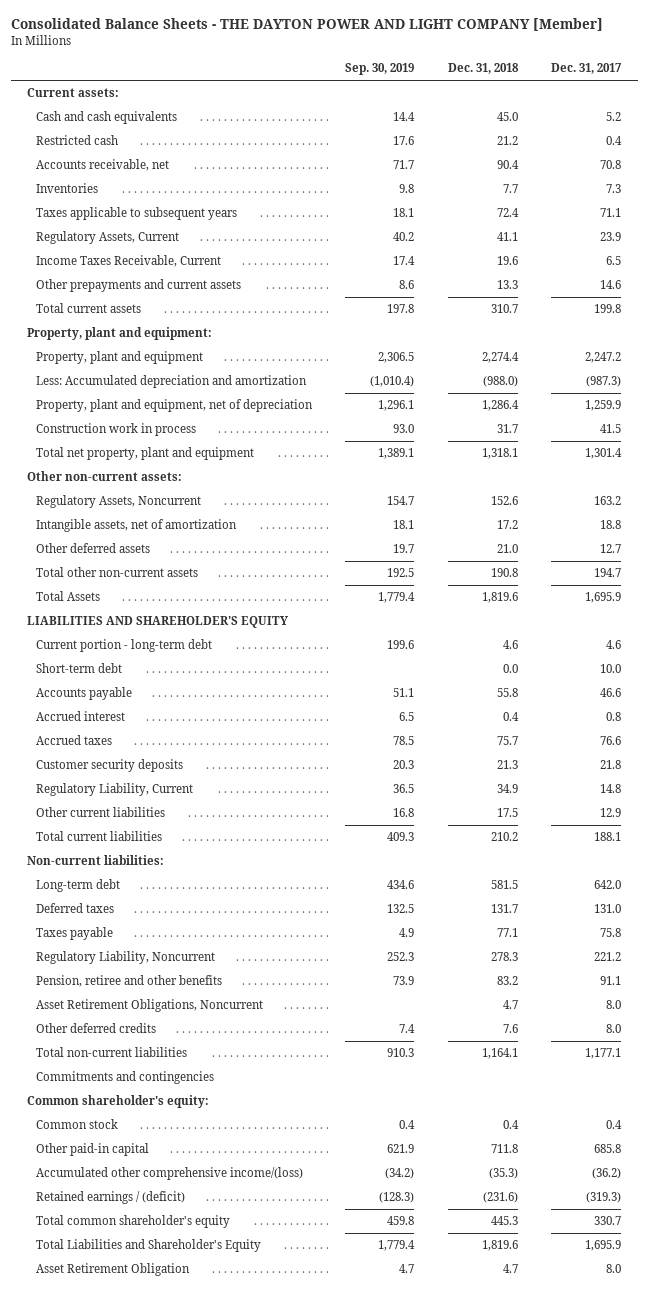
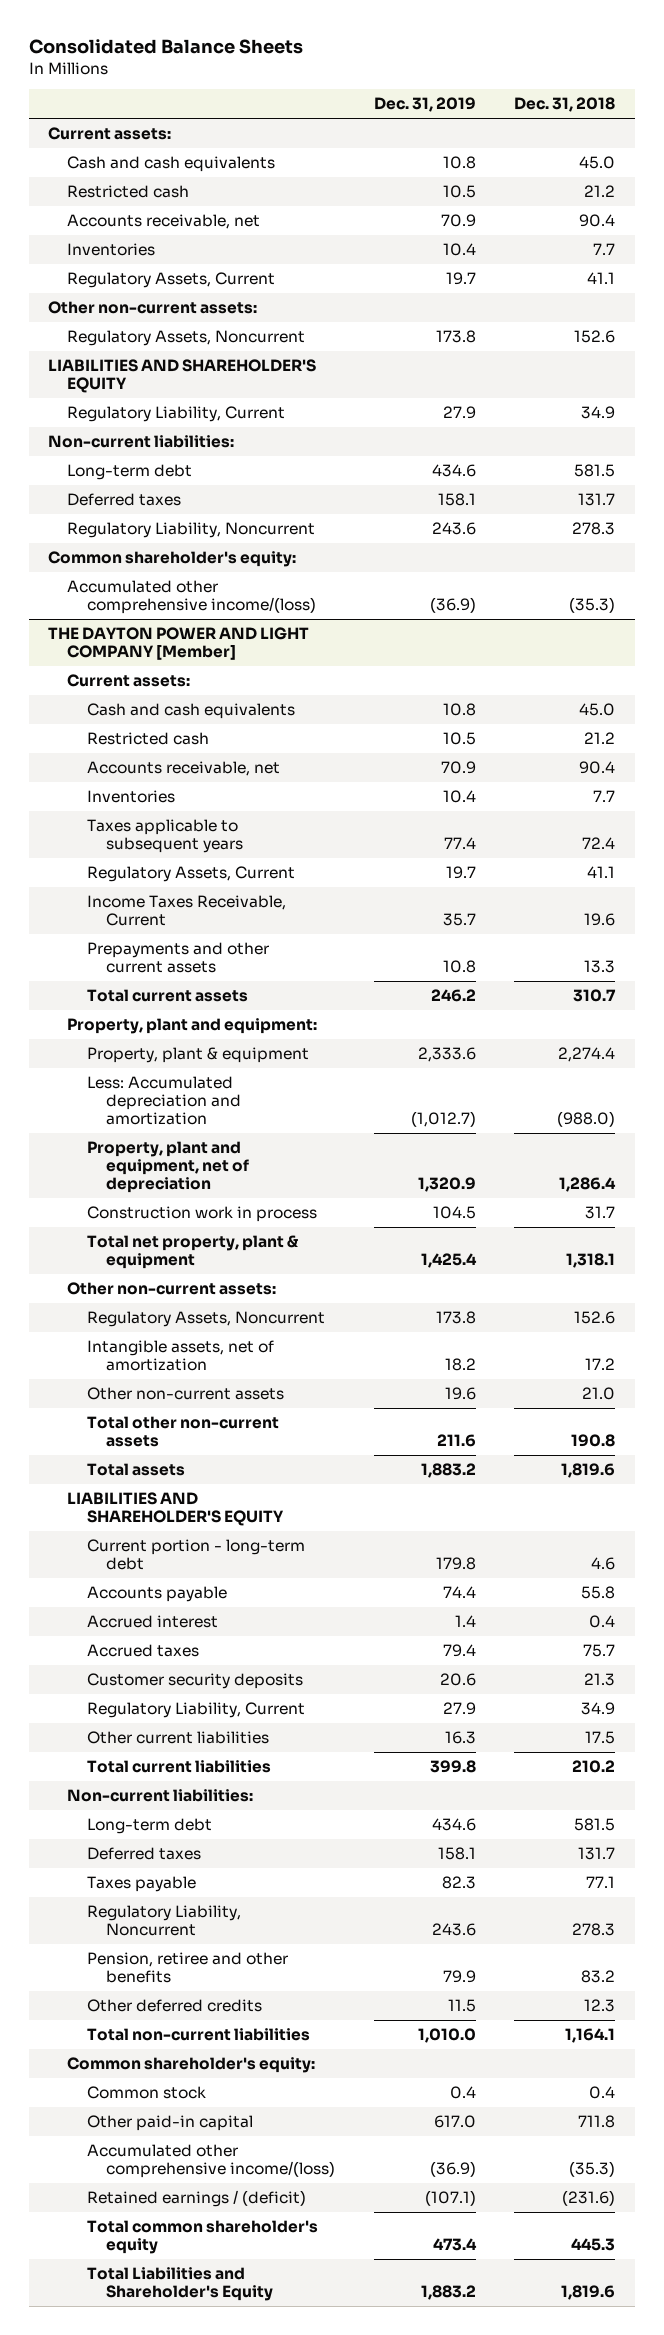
[10,17,603,31] Consolidated Balance Sheets - THE DAYTON POWER AND LIGHT COMPANY [Member] -> [28,38,303,54] Consolidated Balance Sheets
[345,63,415,76] Sep. 30, 2019 -> none
[551,63,623,75] Dec. 31, 2017 -> none
none -> [373,97,476,113] Dec. 31, 2019
none -> [67,272,276,289] Regulatory Assets, Current
none -> [48,301,258,315] Other non-current assets:
none -> [67,330,306,347] Regulatory Assets, Noncurrent
none -> [48,359,317,393] LIABILITIES AND SHAREHOLDER'S EQUITY
none -> [67,406,286,423] Regulatory Liability, Current
none -> [48,435,235,449] Non-current liabilities:
none -> [67,464,193,481] Long-term debt
none -> [67,493,182,507] Deferred taxes
none -> [67,522,316,539] Regulatory Liability, Noncurrent
none -> [48,551,297,568] Common shareholder's equity:
none -> [67,580,316,614] Accumulated other comprehensive income/(loss)
none -> [48,627,310,660] THE DAYTON POWER AND LIGHT COMPANY [Member]
none -> [67,674,191,688] Current assets:
none -> [86,703,295,720] Cash and cash equivalents
none -> [86,732,209,746] Restricted cash
none -> [86,761,280,777] Accounts receivable, net
none -> [86,790,175,804] Inventories
[36,279,242,293] Other prepayments and current assets -> [86,942,269,973] Prepayments and other current assets
[36,351,204,365] Property, plant and equipment -> [86,1047,309,1064] Property, plant & equipment
[36,447,255,461] Total net property, plant and equipment -> [86,1235,298,1269] Total net property, plant & equipment
[36,543,151,554] Other deferred assets -> [86,1387,284,1401] Other non-current assets
[36,591,101,602] Total Assets -> [86,1463,185,1477] Total assets
[36,663,123,674] Short-term debt -> none
[36,999,264,1013] Asset Retirement Obligations, Noncurrent -> none
[502,1024,518,1034] 7.6 -> [584,1999,616,2013] 12.3
[36,1071,215,1085] Commitments and contingencies -> none
[36,1263,191,1277] Asset Retirement Obligation -> none

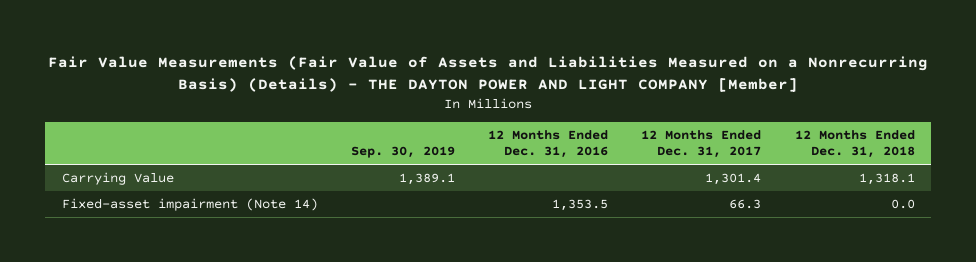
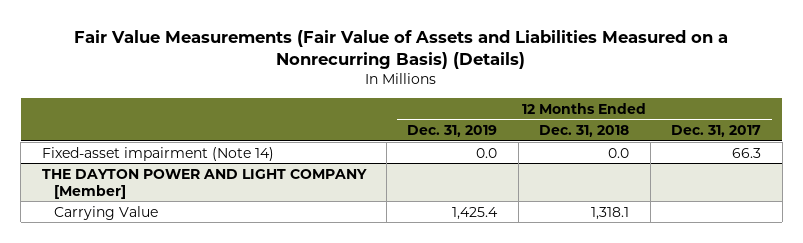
[48,55,929,92] Fair Value Measurements (Fair Value of Assets and Liabilities Measured on a Nonrecurring Basis) (Details) - THE DAYTON POWER AND LIGHT COMPANY [Member] -> [74,29,729,69] Fair Value Measurements (Fair Value of Assets and Liabilities Measured on a Nonrecurring Basis) (Details)
[350,146,455,159] Sep. 30, 2019 -> none
[488,129,609,159] 12 Months Ended Dec. 31, 2016 -> none
none -> [407,125,498,138] Dec. 31, 2019
[61,172,174,186] Carrying Value -> none
none -> [41,168,367,199] THE DAYTON POWER AND LIGHT COMPANY [Member]
none -> [54,205,159,220] Carrying Value

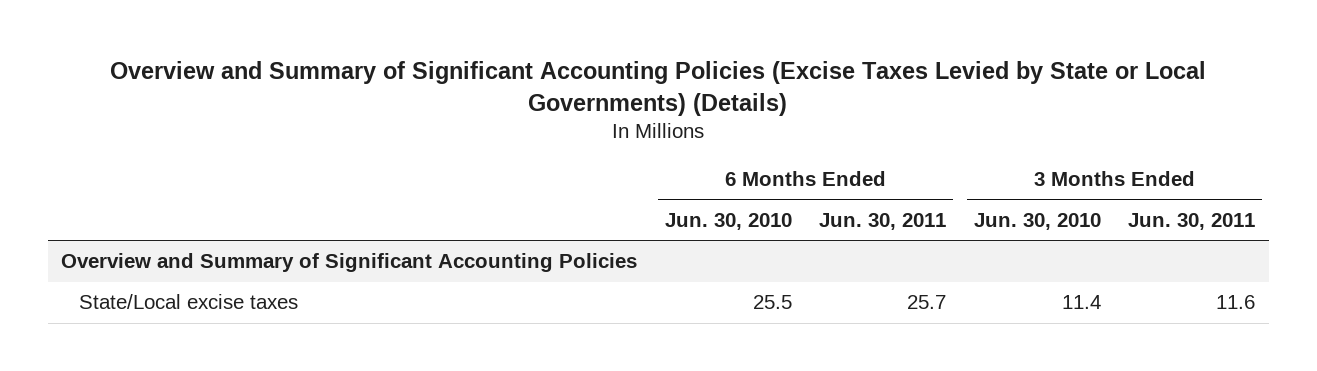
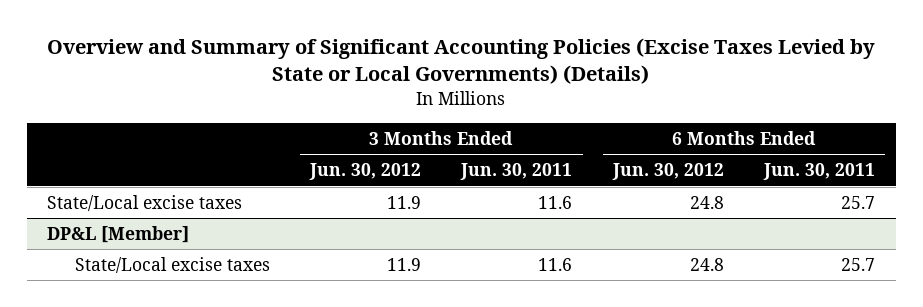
[664,212,792,230] Jun. 30, 2010 -> none
[973,212,1101,230] Jun. 30, 2010 -> none
none -> [309,163,422,181] Jun. 30, 2012
none -> [611,163,724,181] Jun. 30, 2012
[61,253,638,273] Overview and Summary of Significant Accounting Policies -> none
none -> [47,226,190,244] DP&L [Member]
none -> [74,257,270,274] State/Local excise taxes

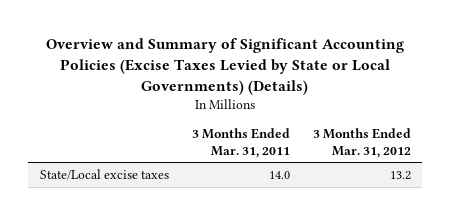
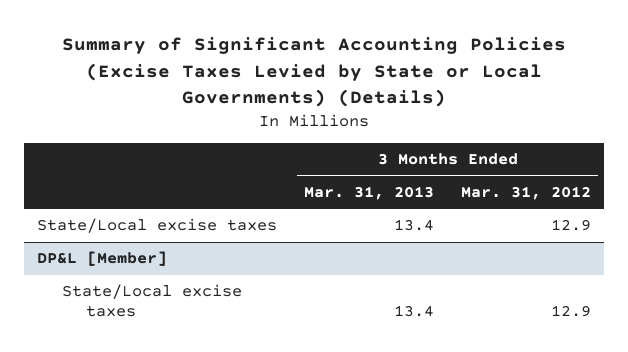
[46,38,405,95] Overview and Summary of Significant Accounting Policies (Excise Taxes Levied by State or Local Governments) (Details) -> [62,37,567,107] Summary of Significant Accounting Policies (Excise Taxes Levied by State or Local Governments) (Details)
[191,128,290,158] 3 Months Ended Mar. 31, 2011 -> none
none -> [304,185,435,200] Mar. 31, 2013
[389,171,411,181] 13.2 -> [550,219,591,232] 12.9
none -> [37,251,168,267] DP&L [Member]
none -> [61,284,242,318] State/Local excise taxes

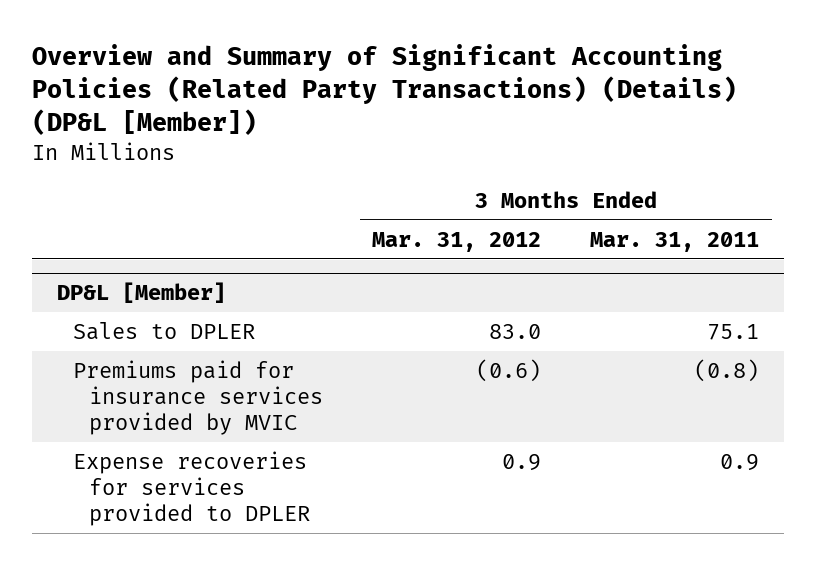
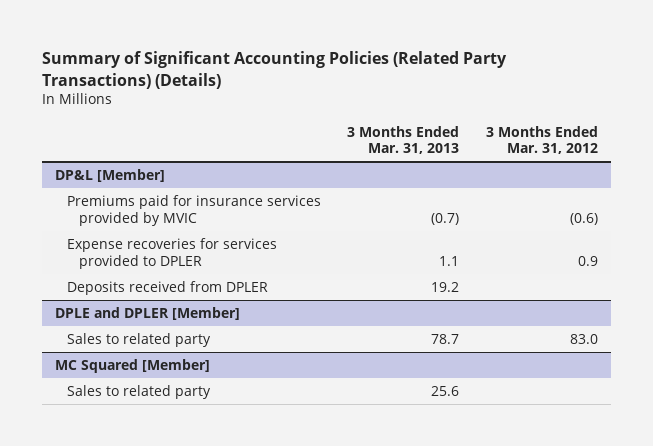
[32,44,738,136] Overview and Summary of Significant Accounting Policies (Related Party Transactions) (Details) (DP&L [Member]) -> [42,50,508,89] Summary of Significant Accounting Policies (Related Party Transactions) (Details)
[590,231,760,252] Mar. 31, 2011 -> none
none -> [347,125,460,155] 3 Months Ended Mar. 31, 2013
[72,321,255,340] Sales to DPLER -> none
none -> [67,281,269,296] Deposits received from DPLER
none -> [55,307,241,321] DPLE and DPLER [Member]
none -> [67,333,212,348] Sales to related party
none -> [55,359,211,374] MC Squared [Member]
none -> [67,385,212,400] Sales to related party

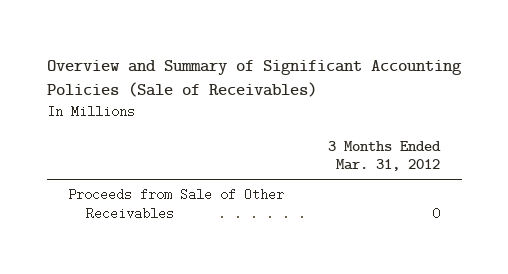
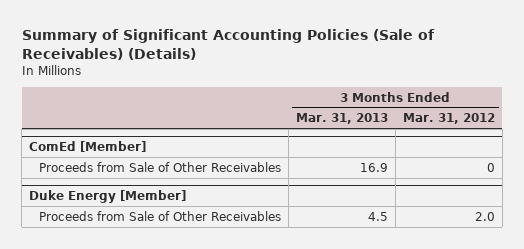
[46,59,462,98] Overview and Summary of Significant Accounting Policies (Sale of Receivables) -> [21,29,435,60] Summary of Significant Accounting Policies (Sale of Receivables) (Details)
none -> [296,113,389,125] Mar. 31, 2013
none -> [29,141,147,153] ComEd [Member]
none -> [29,190,187,204] Duke Energy [Member]
none -> [39,210,282,221] Proceeds from Sale of Other Receivables

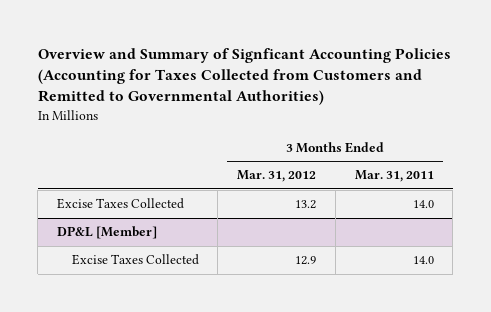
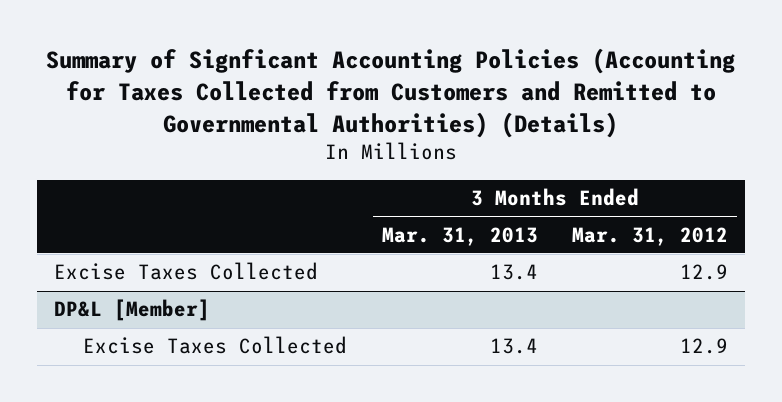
[37,48,451,106] Overview and Summary of Signficant Accounting Policies (Accounting for Taxes Collected from Customers and Remitted to Governmental Authorities) -> [45,48,735,138] Summary of Signficant Accounting Policies (Accounting for Taxes Collected from Customers and Remitted to Governmental Authorities) (Details)
[354,170,434,183] Mar. 31, 2011 -> none
none -> [381,226,538,246] Mar. 31, 2013
[295,200,317,210] 13.2 -> [680,264,729,281] 12.9

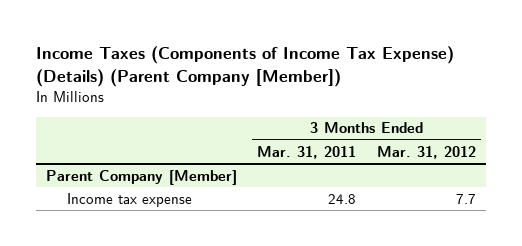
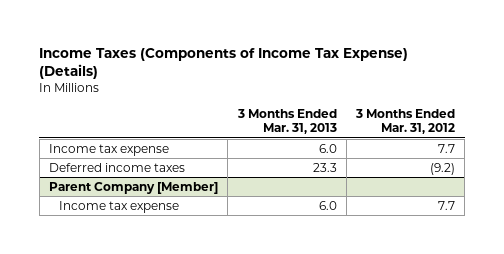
[36,45,455,87] Income Taxes (Components of Income Tax Expense) (Details) (Parent Company [Member]) -> [39,47,409,80] Income Taxes (Components of Income Tax Expense) (Details)
[257,145,357,159] Mar. 31, 2011 -> none
none -> [236,109,337,135] 3 Months Ended Mar. 31, 2013
none -> [49,143,170,156] Income tax expense
none -> [49,162,186,172] Deferred income taxes

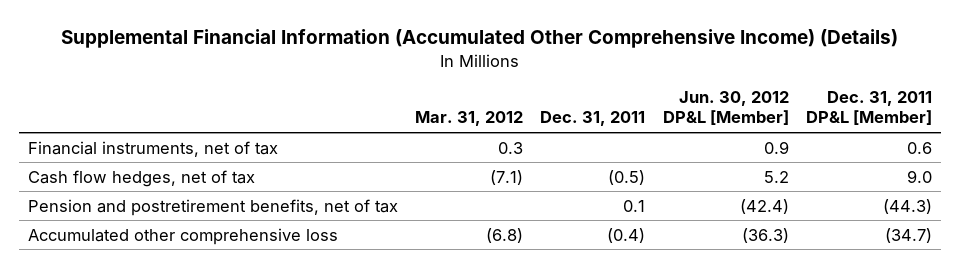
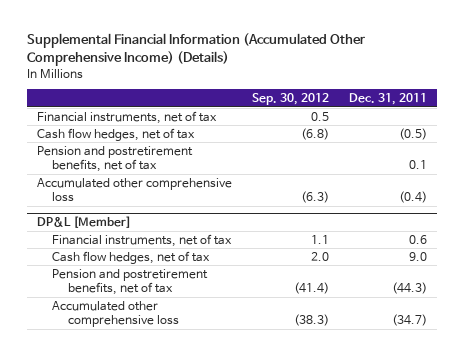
[415,111,524,127] Mar. 31, 2012 -> none
[662,91,789,126] Jun. 30, 2012 DP&L [Member] -> none
[806,91,933,126] Dec. 31, 2011 DP&L [Member] -> none
none -> [251,93,329,106] Sep. 30, 2012
none -> [36,216,131,229] DP&L [Member]
none -> [52,233,233,247] Financial instruments, net of tax
none -> [52,250,211,264] Cash flow hedges, net of tax
none -> [52,268,209,296] Pension and postretirement benefits, net of tax
none -> [52,300,180,328] Accumulated other comprehensive loss

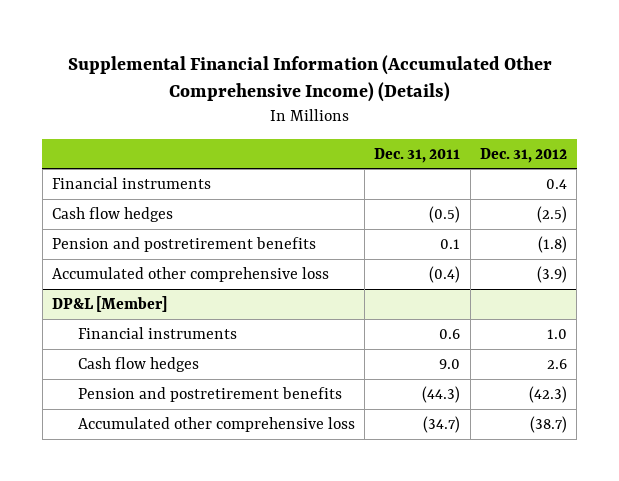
[251,93,329,106] Sep. 30, 2012 -> none
none -> [479,147,567,163] Dec. 31, 2012
[36,110,217,124] Financial instruments, net of tax -> [52,176,212,189] Financial instruments
[36,127,195,141] Cash flow hedges, net of tax -> [52,206,174,222] Cash flow hedges
[36,145,193,173] Pension and postretirement benefits, net of tax -> [52,236,317,252] Pension and postretirement benefits
[52,233,233,247] Financial instruments, net of tax -> [77,326,237,339] Financial instruments
[52,250,211,264] Cash flow hedges, net of tax -> [77,356,199,372] Cash flow hedges
[52,268,209,296] Pension and postretirement benefits, net of tax -> [77,386,342,402] Pension and postretirement benefits

